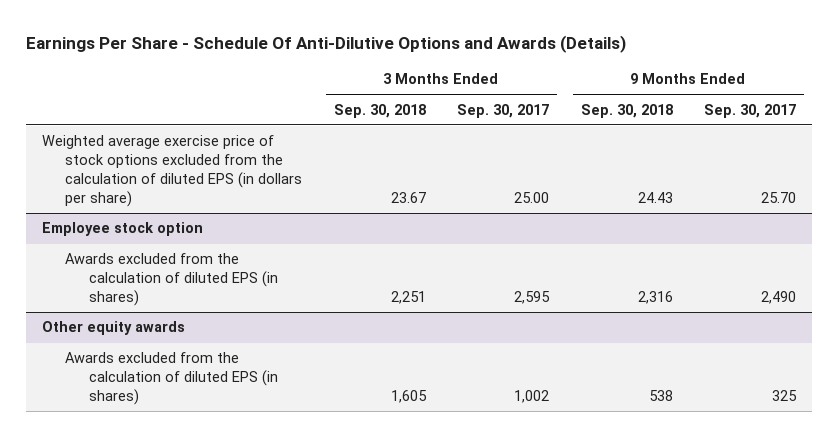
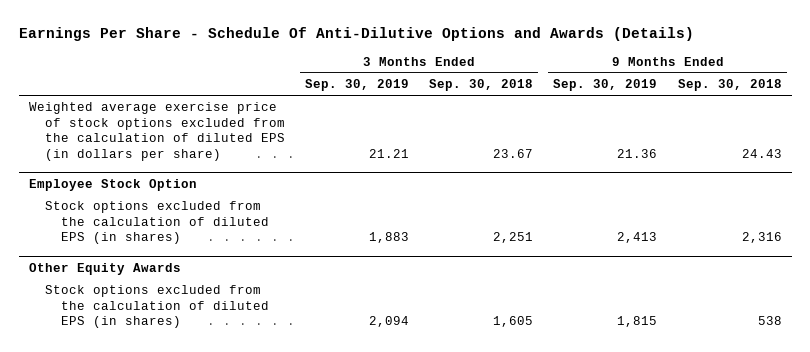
[457,103,550,118] Sep. 30, 2017 -> none
[704,103,797,118] Sep. 30, 2017 -> none
none -> [305,78,410,91] Sep. 30, 2019
none -> [553,78,658,91] Sep. 30, 2019
[41,222,203,237] Employee stock option -> [28,179,197,192] Employee Stock Option
[65,253,278,307] Awards excluded from the calculation of diluted EPS (in shares) -> [44,201,270,245] Stock options excluded from the calculation of diluted EPS (in shares)
[41,321,185,336] Other equity awards -> [28,263,181,276] Other Equity Awards
[65,352,278,406] Awards excluded from the calculation of diluted EPS (in shares) -> [44,285,270,329] Stock options excluded from the calculation of diluted EPS (in shares)

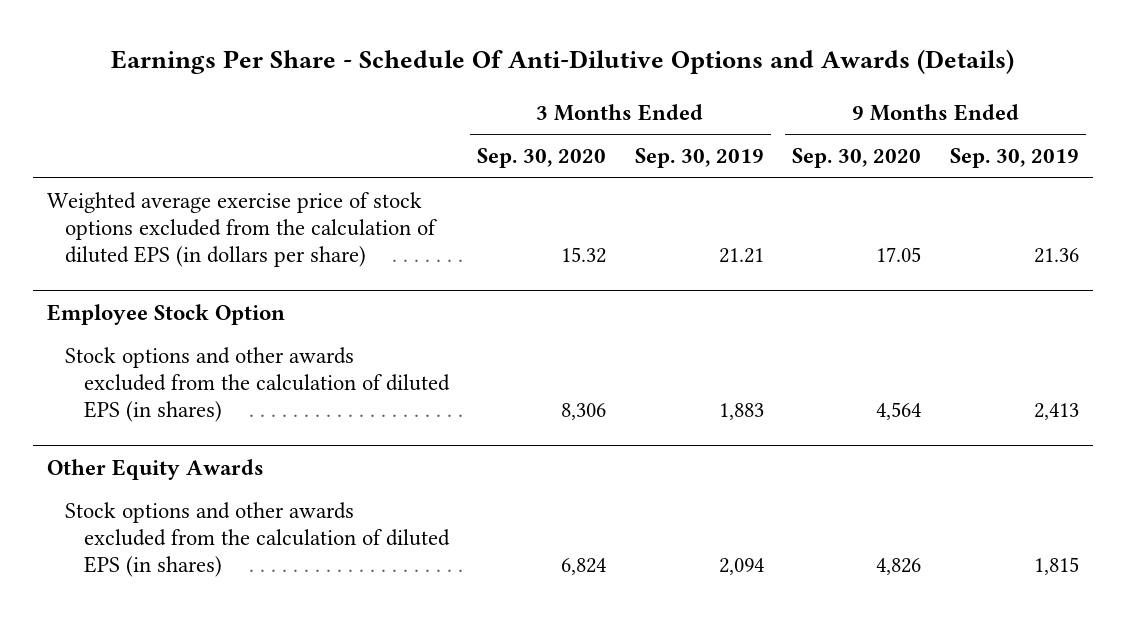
[429,78,534,91] Sep. 30, 2018 -> none
[677,78,782,91] Sep. 30, 2018 -> none
none -> [477,148,607,169] Sep. 30, 2020
none -> [792,148,922,169] Sep. 30, 2020
[44,201,270,245] Stock options excluded from the calculation of diluted EPS (in shares) -> [65,347,450,423] Stock options and other awards excluded from the calculation of diluted EPS (in shares)
[44,285,270,329] Stock options excluded from the calculation of diluted EPS (in shares) -> [65,502,450,578] Stock options and other awards excluded from the calculation of diluted EPS (in shares)

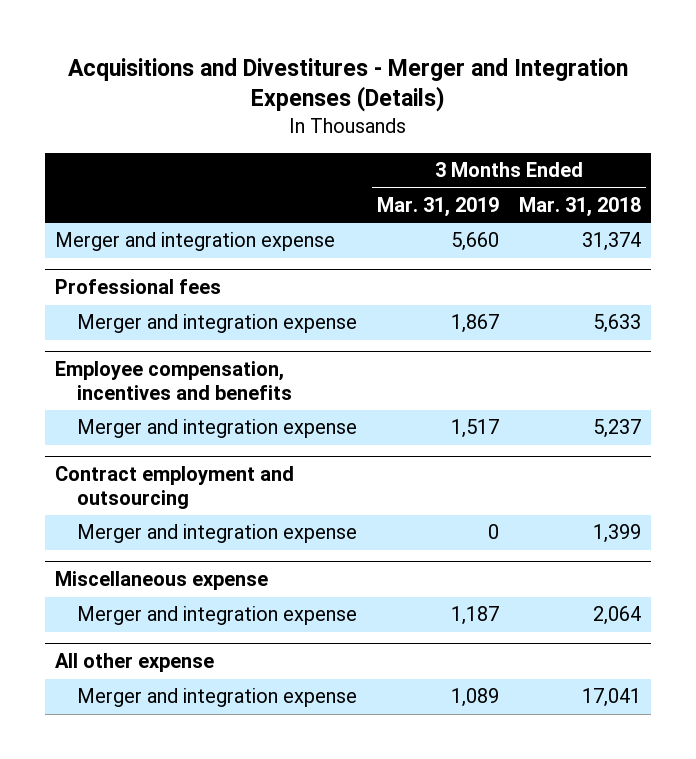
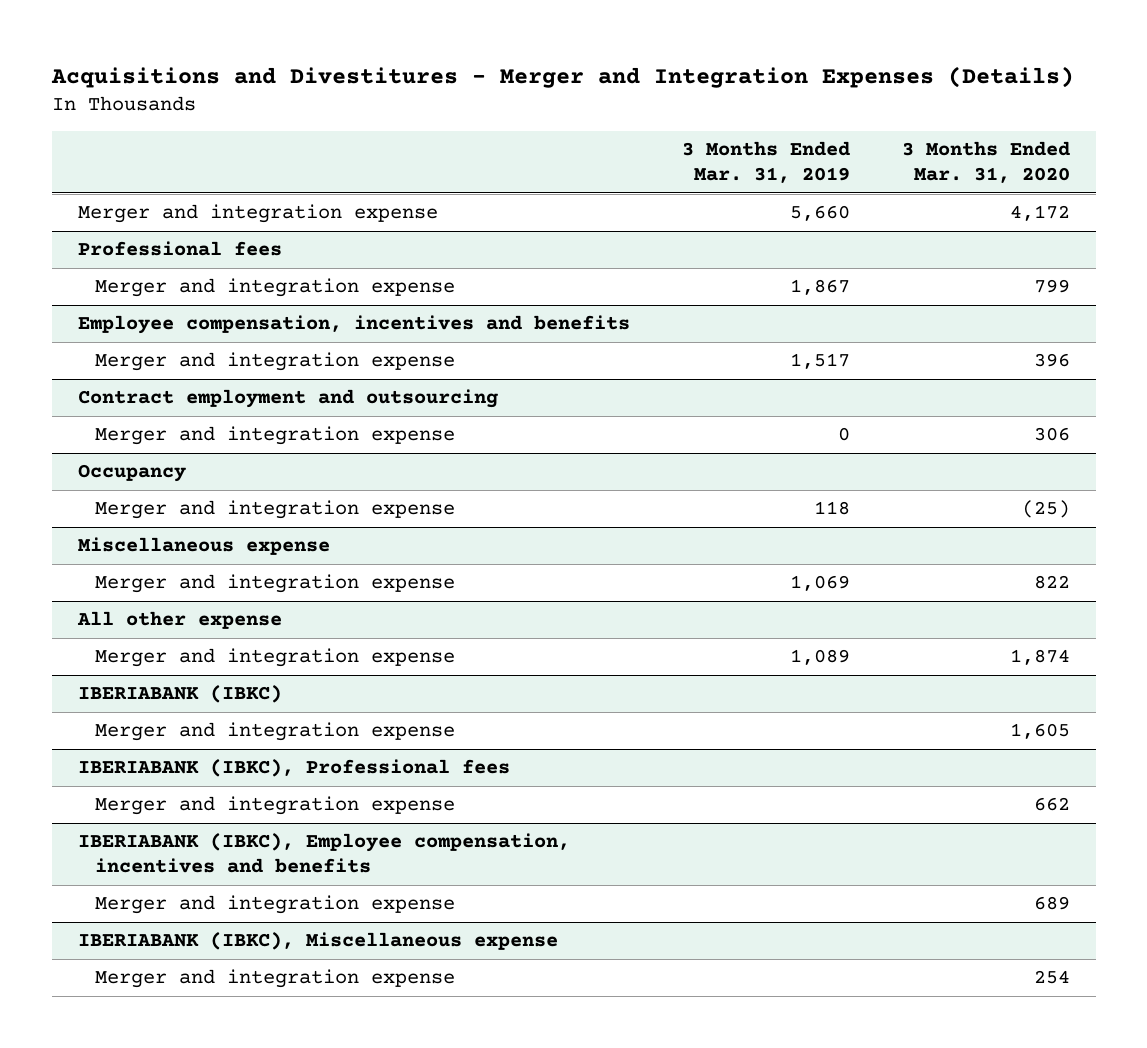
[519,196,642,217] Mar. 31, 2018 -> none
none -> [901,141,1070,183] 3 Months Ended Mar. 31, 2020
none -> [77,464,186,483] Occupancy
none -> [94,500,455,520] Merger and integration expense
[451,606,500,626] 1,187 -> [789,575,850,592] 1,069
none -> [77,685,282,704] IBERIABANK (IBKC)
none -> [94,722,455,742] Merger and integration expense
none -> [77,759,510,778] IBERIABANK (IBKC), Professional fees
none -> [94,796,455,816] Merger and integration expense
none -> [77,833,570,874] IBERIABANK (IBKC), Employee compensation, incentives and benefits
none -> [94,895,455,915] Merger and integration expense
none -> [77,932,558,951] IBERIABANK (IBKC), Miscellaneous expense
none -> [94,969,455,989] Merger and integration expense

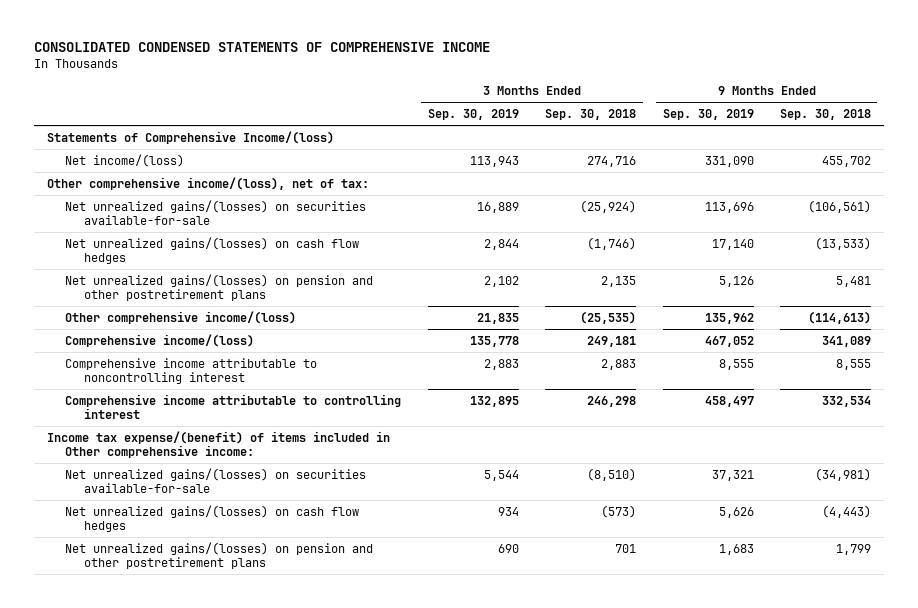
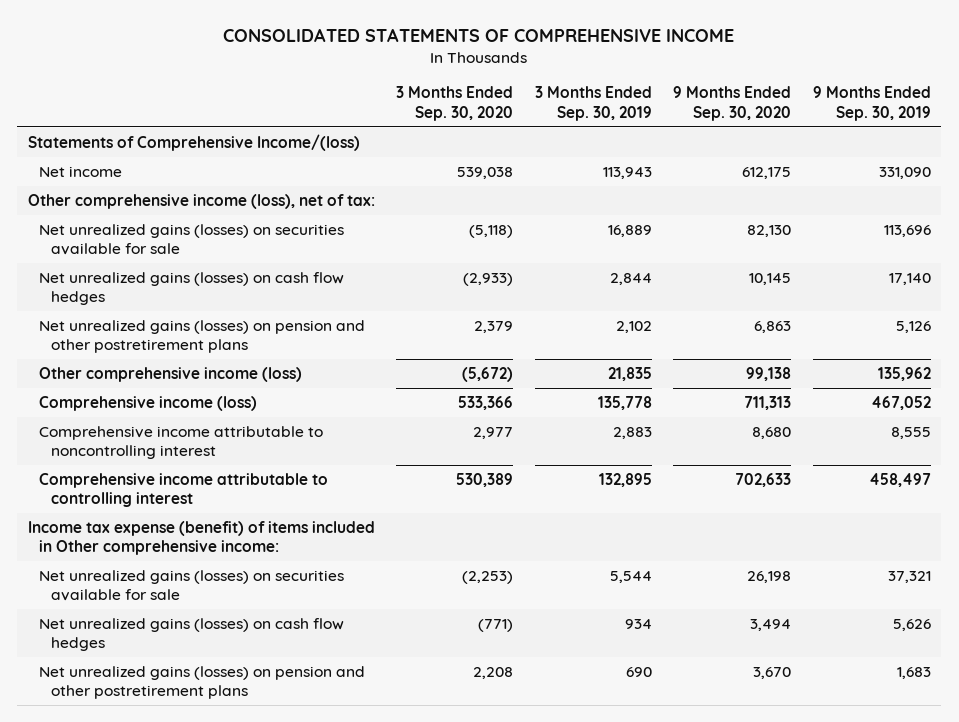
[34,42,491,53] CONSOLIDATED CONDENSED STATEMENTS OF COMPREHENSIVE INCOME -> [223,27,735,42] CONSOLIDATED STATEMENTS OF COMPREHENSIVE INCOME
[545,109,637,121] Sep. 30, 2018 -> none
[779,109,871,121] Sep. 30, 2018 -> none
none -> [396,86,514,121] 3 Months Ended Sep. 30, 2020
none -> [673,86,792,121] 9 Months Ended Sep. 30, 2020
[65,153,185,167] Net income/(loss) -> [39,166,123,178] Net income
[47,176,370,190] Other comprehensive income/(loss), net of tax: -> [27,194,375,210] Other comprehensive income (loss), net of tax:
[65,199,367,225] Net unrealized gains/(losses) on securities available-for-sale -> [39,224,345,256] Net unrealized gains (losses) on securities available for sale
[65,236,360,264] Net unrealized gains/(losses) on cash flow hedges -> [39,272,345,306] Net unrealized gains (losses) on cash flow hedges
[65,273,374,301] Net unrealized gains/(losses) on pension and other postretirement plans -> [39,320,366,354] Net unrealized gains (losses) on pension and other postretirement plans
[65,310,297,324] Other comprehensive income/(loss) -> [39,367,303,383] Other comprehensive income (loss)
[65,333,255,347] Comprehensive income/(loss) -> [39,396,258,412] Comprehensive income (loss)
[47,430,391,458] Income tax expense/(benefit) of items included in Other comprehensive income: -> [27,521,375,556] Income tax expense (benefit) of items included in Other comprehensive income:
[65,467,367,493] Net unrealized gains/(losses) on securities available-for-sale -> [39,570,345,602] Net unrealized gains (losses) on securities available for sale
[65,504,360,532] Net unrealized gains/(losses) on cash flow hedges -> [39,618,345,652] Net unrealized gains (losses) on cash flow hedges
[65,541,374,569] Net unrealized gains/(losses) on pension and other postretirement plans -> [39,666,366,700] Net unrealized gains (losses) on pension and other postretirement plans

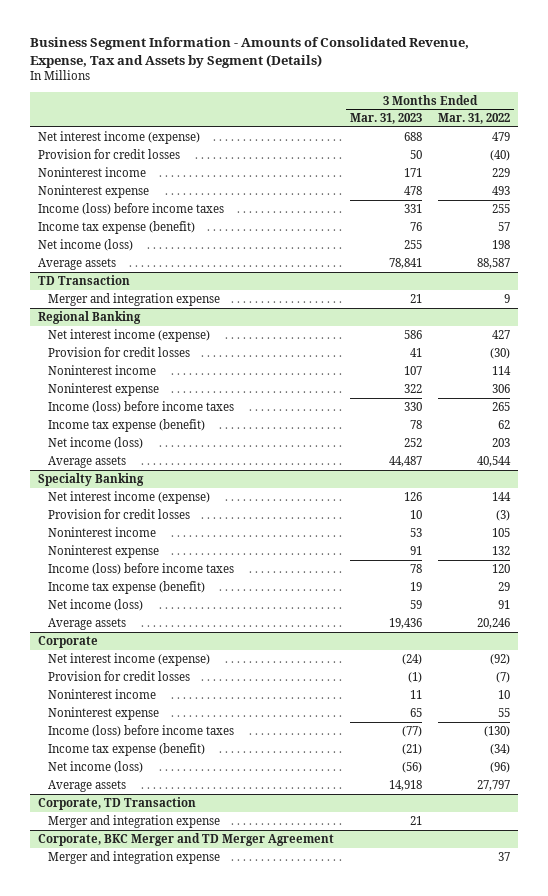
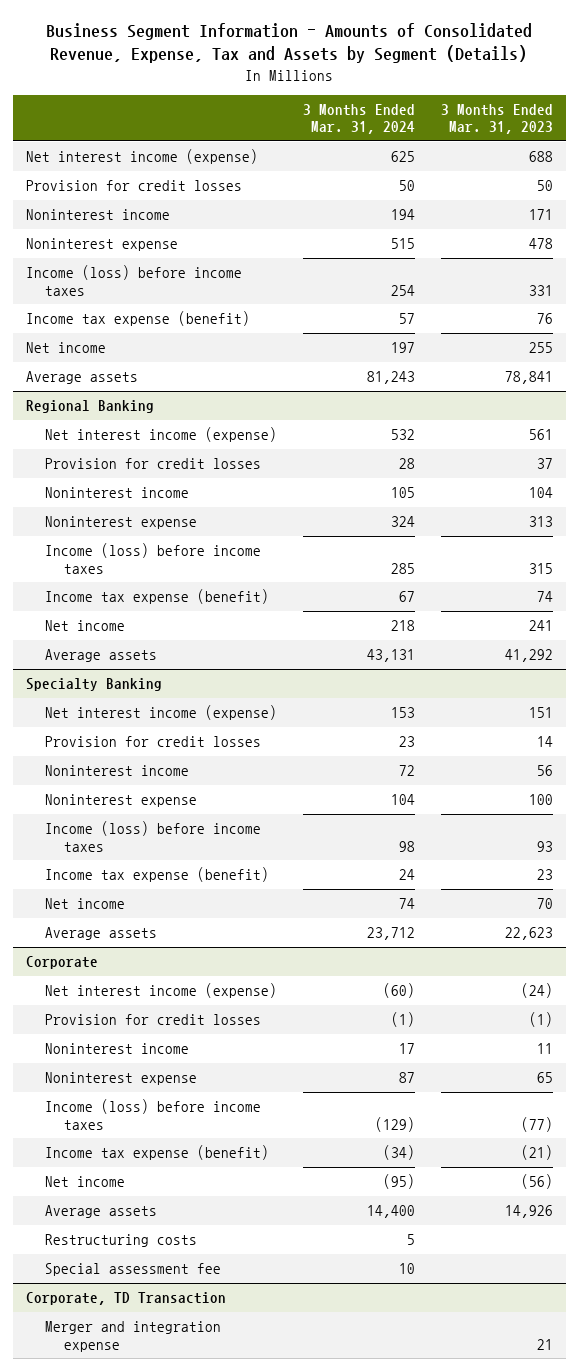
[437,113,510,125] Mar. 31, 2022 -> none
none -> [302,103,415,135] 3 Months Ended Mar. 31, 2024
[37,238,133,251] Net income (loss) -> [25,342,106,354] Net income
[37,274,130,285] TD Transaction -> none
[47,292,220,306] Merger and integration expense -> none
[403,329,422,339] 586 -> [528,429,553,441] 561
[409,347,422,357] 41 -> [536,458,553,470] 37
[403,365,422,375] 107 -> [528,487,553,499] 104
[403,383,422,393] 322 -> [528,516,553,528] 313
[403,401,422,411] 330 -> [528,562,553,574] 315
[409,419,422,429] 78 -> [536,591,553,603] 74
[47,436,143,449] Net income (loss) -> [44,620,125,632] Net income
[403,437,422,447] 252 -> [528,620,553,632] 241
[388,455,422,467] 44,487 -> [504,649,553,663] 41,292
[403,491,422,501] 126 -> [528,707,553,719] 151
[409,509,422,519] 10 -> [536,736,553,748] 14
[409,527,422,537] 53 -> [536,765,553,777] 56
[409,545,422,555] 91 -> [528,794,553,806] 100
[409,563,422,573] 78 -> [536,840,553,852] 93
[409,581,422,591] 19 -> [536,869,553,881] 23
[47,598,143,611] Net income (loss) -> [44,898,125,910] Net income
[409,599,422,609] 59 -> [536,898,553,910] 70
[388,617,422,629] 19,436 -> [504,927,553,941] 22,623
[47,760,143,773] Net income (loss) -> [44,1176,125,1188] Net income
[388,779,422,791] 14,918 -> [504,1205,553,1219] 14,926
none -> [44,1234,197,1248] Restructuring costs
none -> [44,1263,221,1277] Special assessment fee
[37,832,334,846] Corporate, BKC Merger and TD Merger Agreement -> none
[47,850,220,864] Merger and integration expense -> none

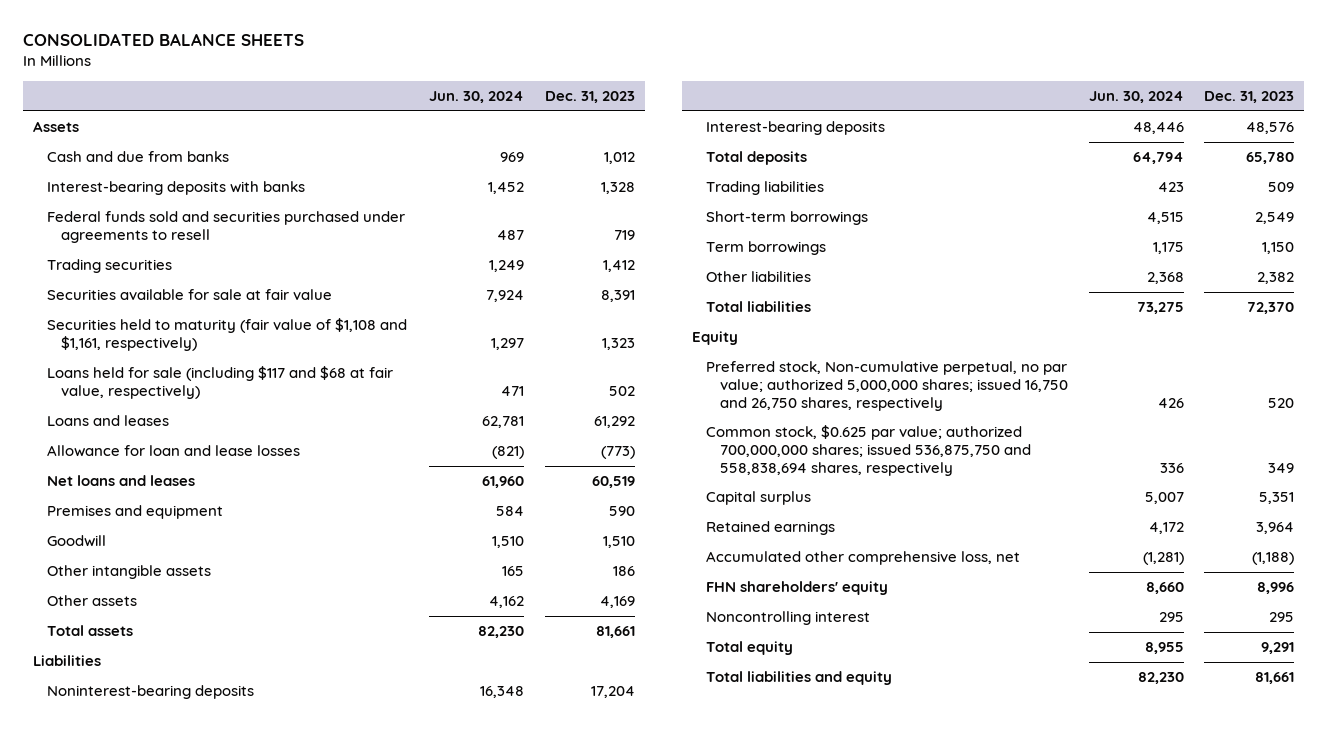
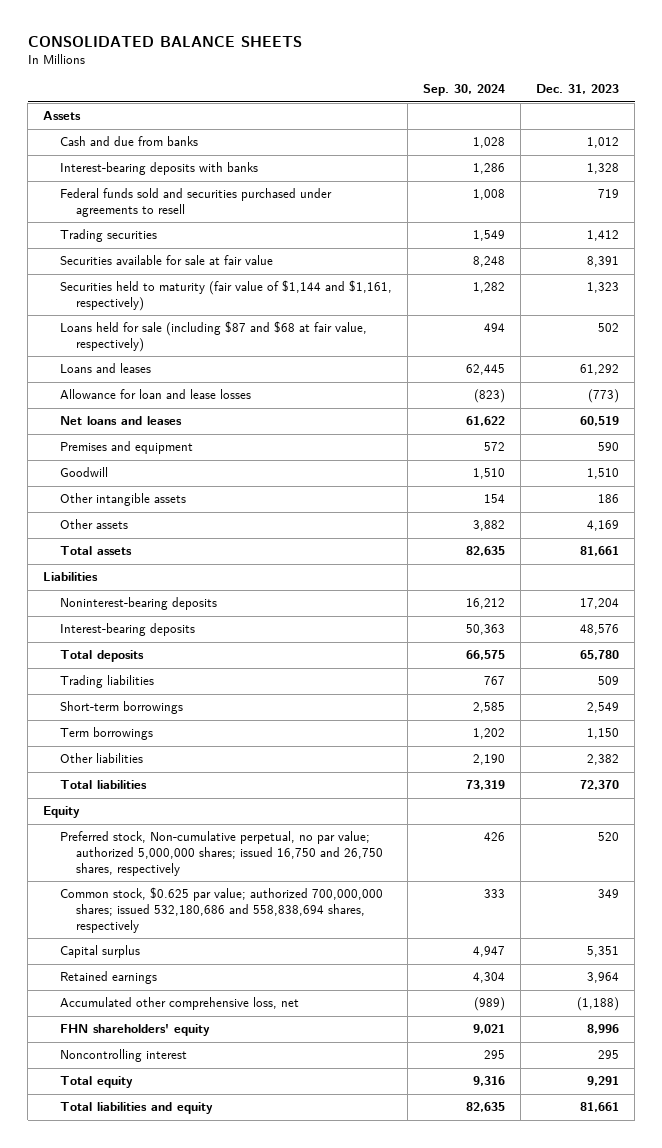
[429,91,525,104] Jun. 30, 2024 -> none
none -> [422,84,505,97] Sep. 30, 2024
[47,318,408,351] Securities held to maturity (fair value of $1,108 and $1,161, respectively) -> [59,280,392,311] Securities held to maturity (fair value of $1,144 and $1,161, respectively)
[47,366,394,399] Loans held for sale (including $117 and $68 at fair value, respectively) -> [59,321,367,352] Loans held for sale (including $87 and $68 at fair value, respectively)
[706,425,1032,476] Common stock, $0.625 par value; authorized 700,000,000 shares; issued 536,875,750 and 558,838,694 shares, respectively -> [59,887,383,933] Common stock, $0.625 par value; authorized 700,000,000 shares; issued 532,180,686 and 558,838,694 shares, respectively

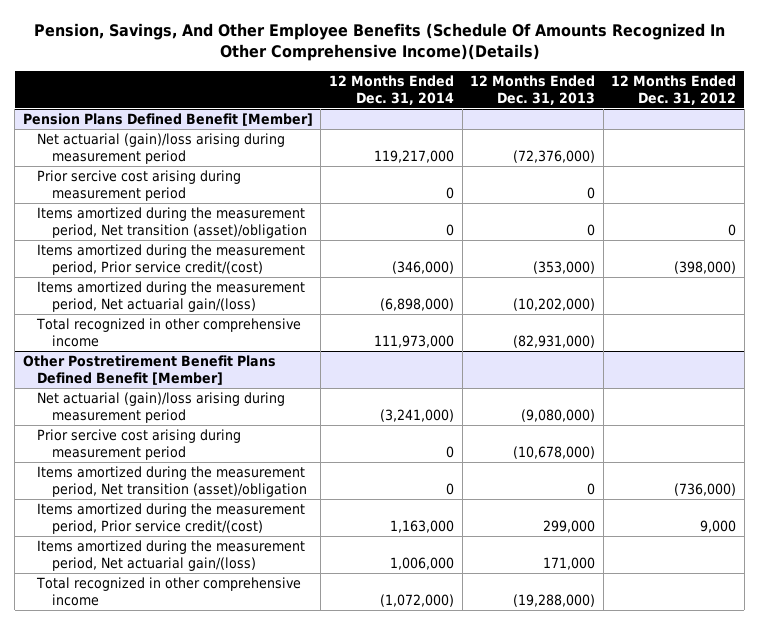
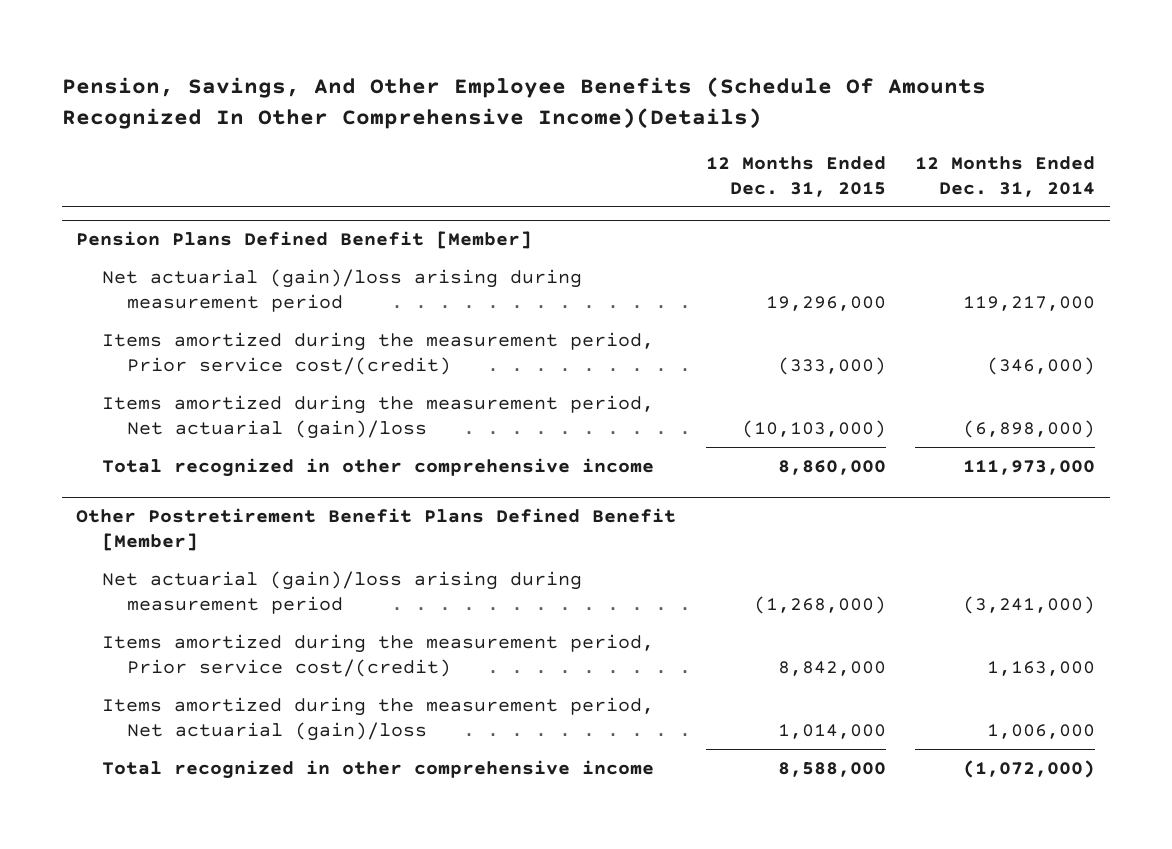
[470,75,596,105] 12 Months Ended Dec. 31, 2013 -> none
[611,75,737,105] 12 Months Ended Dec. 31, 2012 -> none
none -> [705,155,886,197] 12 Months Ended Dec. 31, 2015
[37,207,308,238] Items amortized during the measurement period, Net transition (asset)/obligation -> none
[37,244,306,275] Items amortized during the measurement period, Prior service credit/(cost) -> none
[37,170,242,201] Prior sercive cost arising during measurement period -> [101,331,654,375] Items amortized during the measurement period, Prior service cost/(credit)
[446,186,455,199] 0 -> [987,356,1096,375] (346,000)
[37,281,306,312] Items amortized during the measurement period, Net actuarial gain/(loss) -> [101,394,654,439] Items amortized during the measurement period, Net actuarial (gain)/loss
[37,466,308,497] Items amortized during the measurement period, Net transition (asset)/obligation -> none
[37,503,306,534] Items amortized during the measurement period, Prior service credit/(cost) -> none
[37,429,242,460] Prior sercive cost arising during measurement period -> [101,633,654,677] Items amortized during the measurement period, Prior service cost/(credit)
[446,445,455,458] 0 -> [987,660,1096,676] 1,163,000
[37,540,306,571] Items amortized during the measurement period, Net actuarial gain/(loss) -> [101,696,654,741] Items amortized during the measurement period, Net actuarial (gain)/loss

